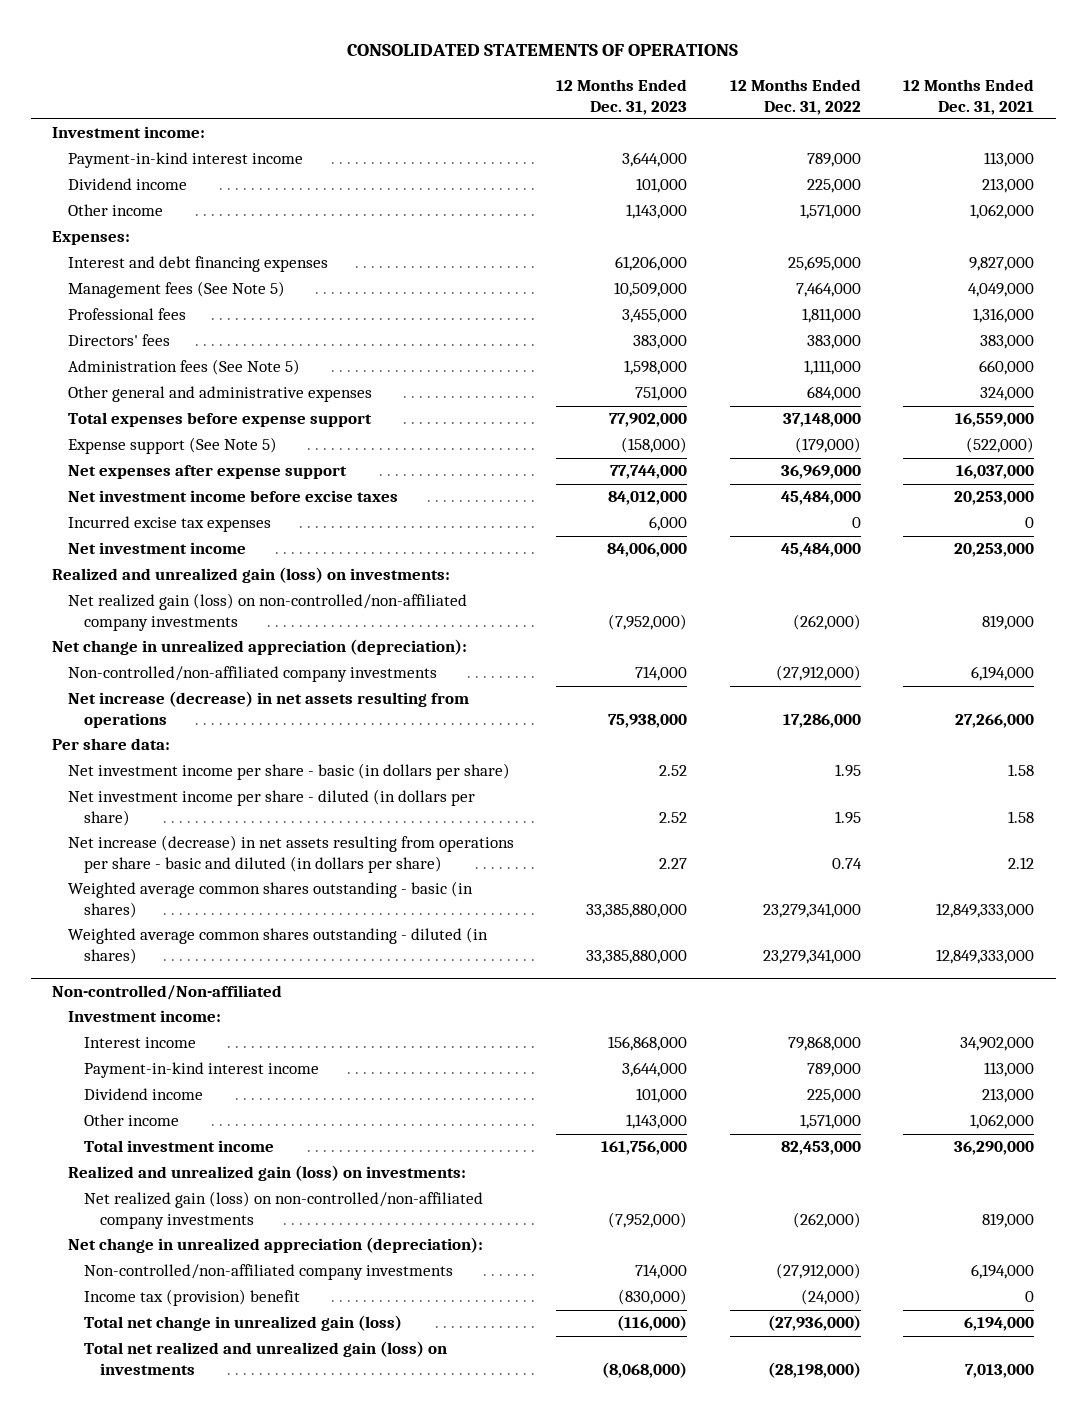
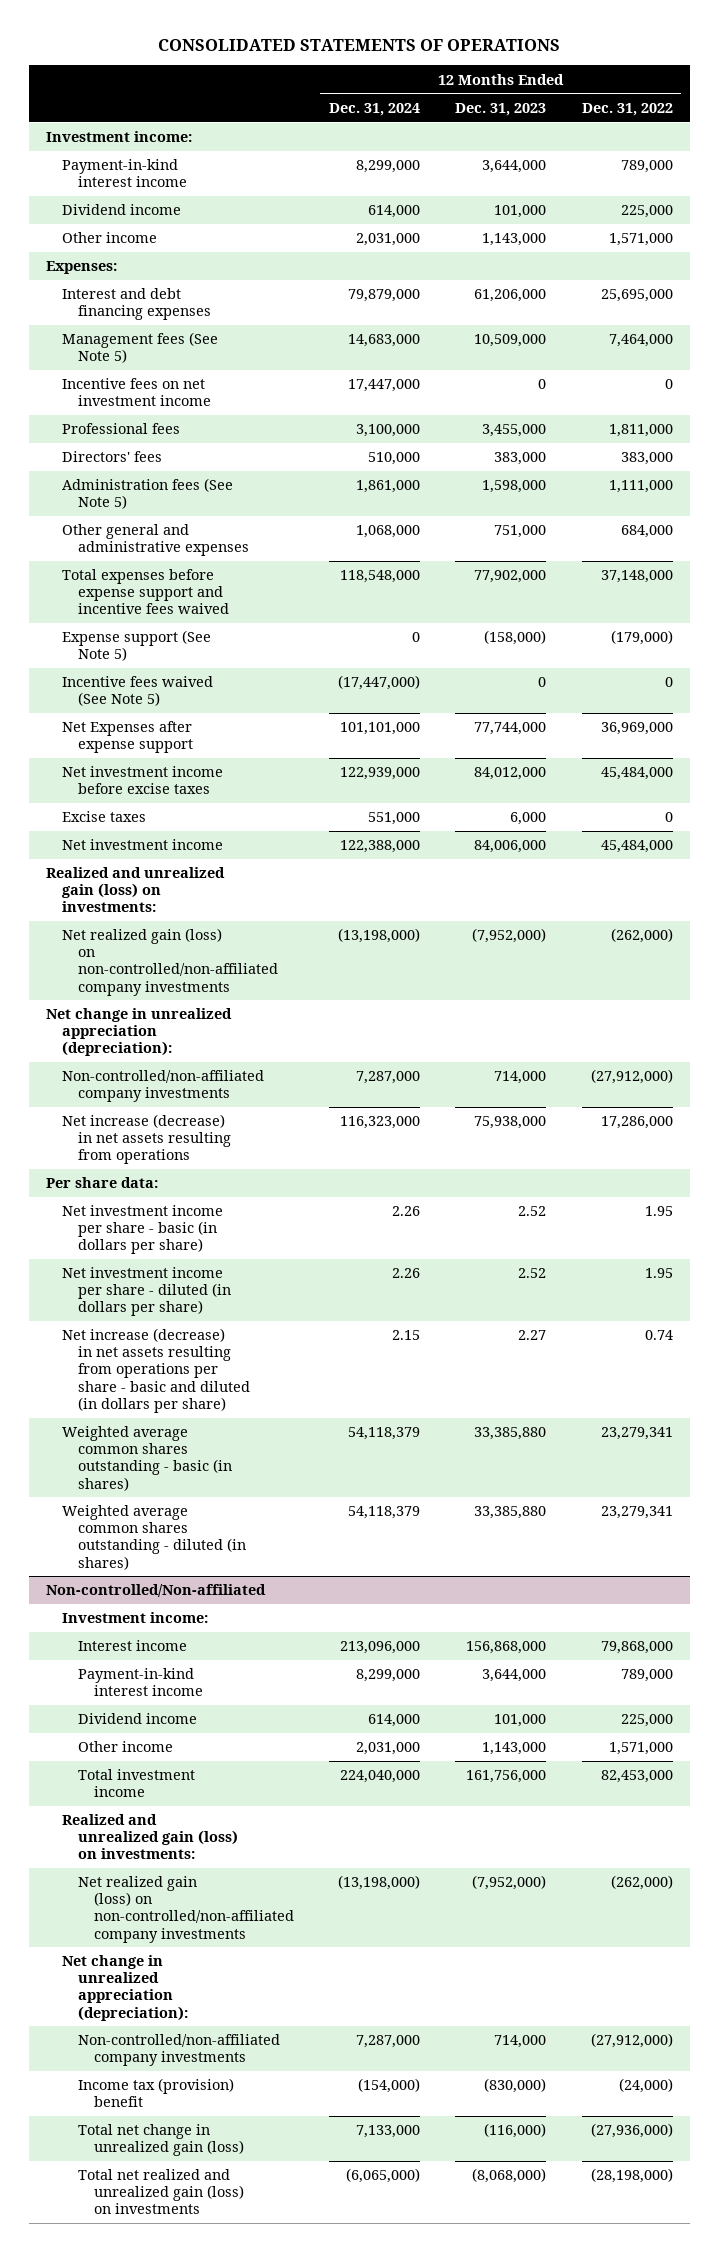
[903,79,1035,115] 12 Months Ended Dec. 31, 2021 -> none
none -> [329,102,421,116] Dec. 31, 2024
none -> [62,378,212,407] Incentive fees on net investment income
[67,412,372,428] Total expenses before expense support -> [62,569,230,615] Total expenses before expense support and incentive fees waived
none -> [62,676,214,707] Incentive fees waived (See Note 5)
[67,465,347,480] Net expenses after expense support -> [62,721,194,754] Net Expenses after expense support
[67,516,271,533] Incurred excise tax expenses -> [62,811,147,823] Excise taxes
[586,903,688,918] 33,385,880,000 -> [474,1427,547,1441] 33,385,880
[762,902,861,918] 23,279,341,000 -> [600,1427,673,1441] 23,279,341
[586,949,688,964] 33,385,880,000 -> [474,1506,547,1520] 33,385,880
[762,948,861,964] 23,279,341,000 -> [600,1506,673,1520] 23,279,341

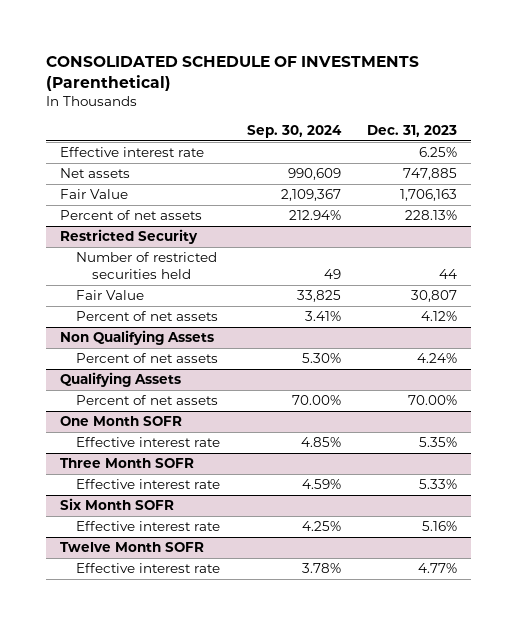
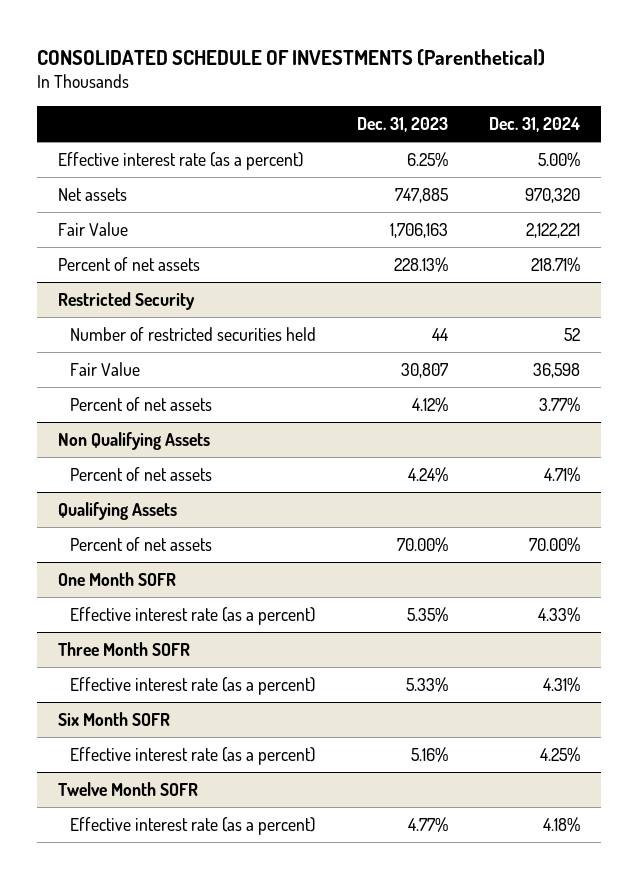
[246,125,342,139] Sep. 30, 2024 -> none
none -> [489,117,581,133] Dec. 31, 2024
[59,147,204,158] Effective interest rate -> [57,151,303,170] Effective interest rate (as a percent)
[75,437,220,448] Effective interest rate -> [70,606,316,625] Effective interest rate (as a percent)
[75,479,220,490] Effective interest rate -> [70,676,316,695] Effective interest rate (as a percent)
[75,521,220,532] Effective interest rate -> [70,746,316,765] Effective interest rate (as a percent)
[75,563,220,574] Effective interest rate -> [70,816,316,835] Effective interest rate (as a percent)

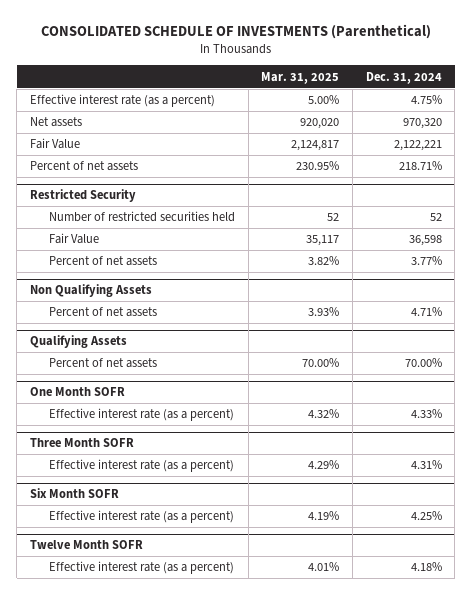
[357,117,449,133] Dec. 31, 2023 -> none
none -> [261,71,340,84] Mar. 31, 2025
[538,151,581,167] 5.00% -> [410,95,442,105] 4.75%

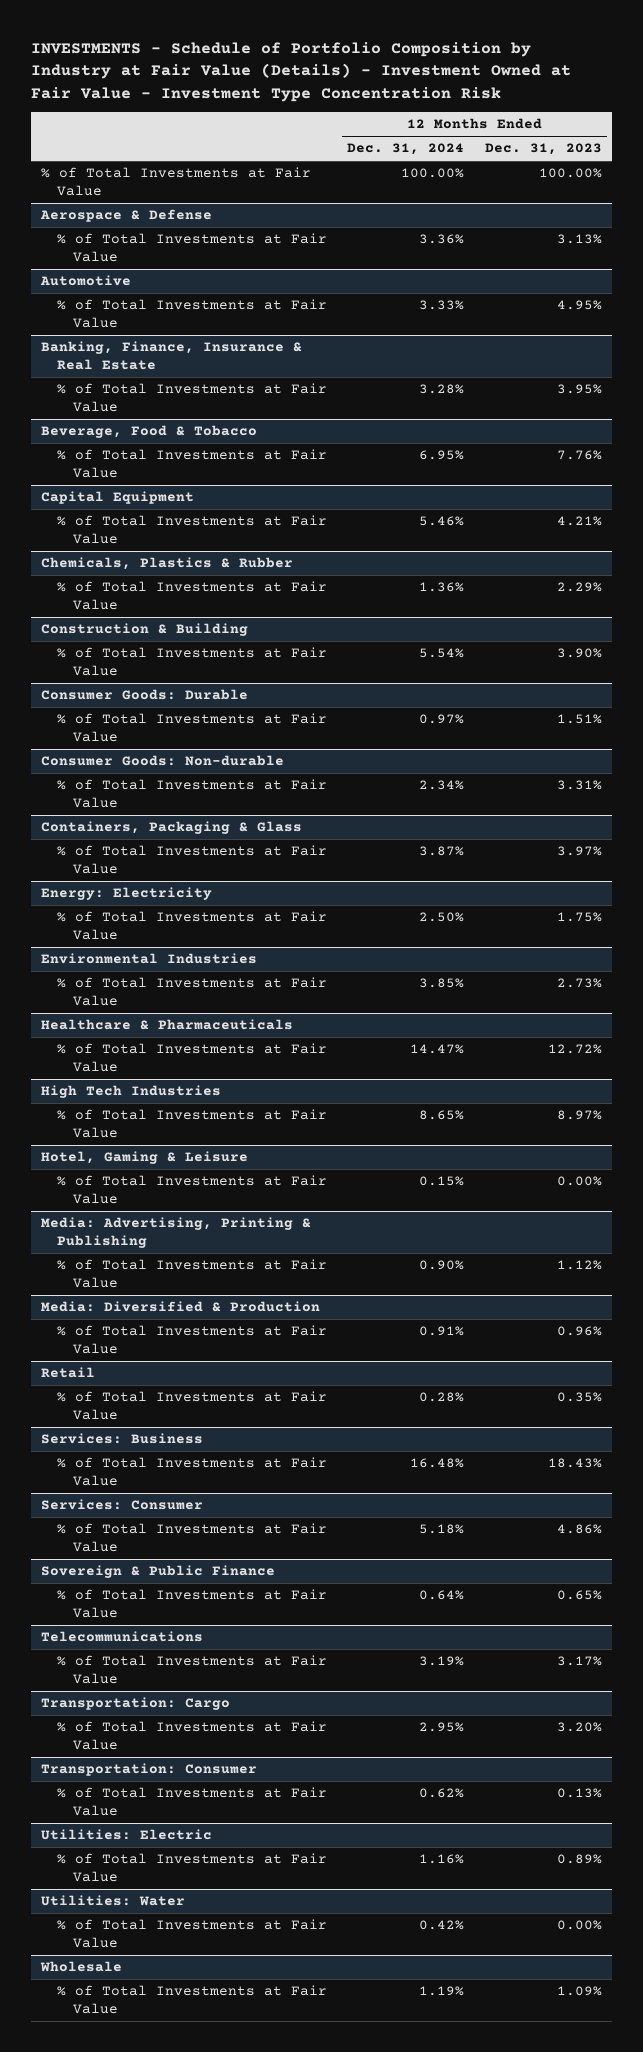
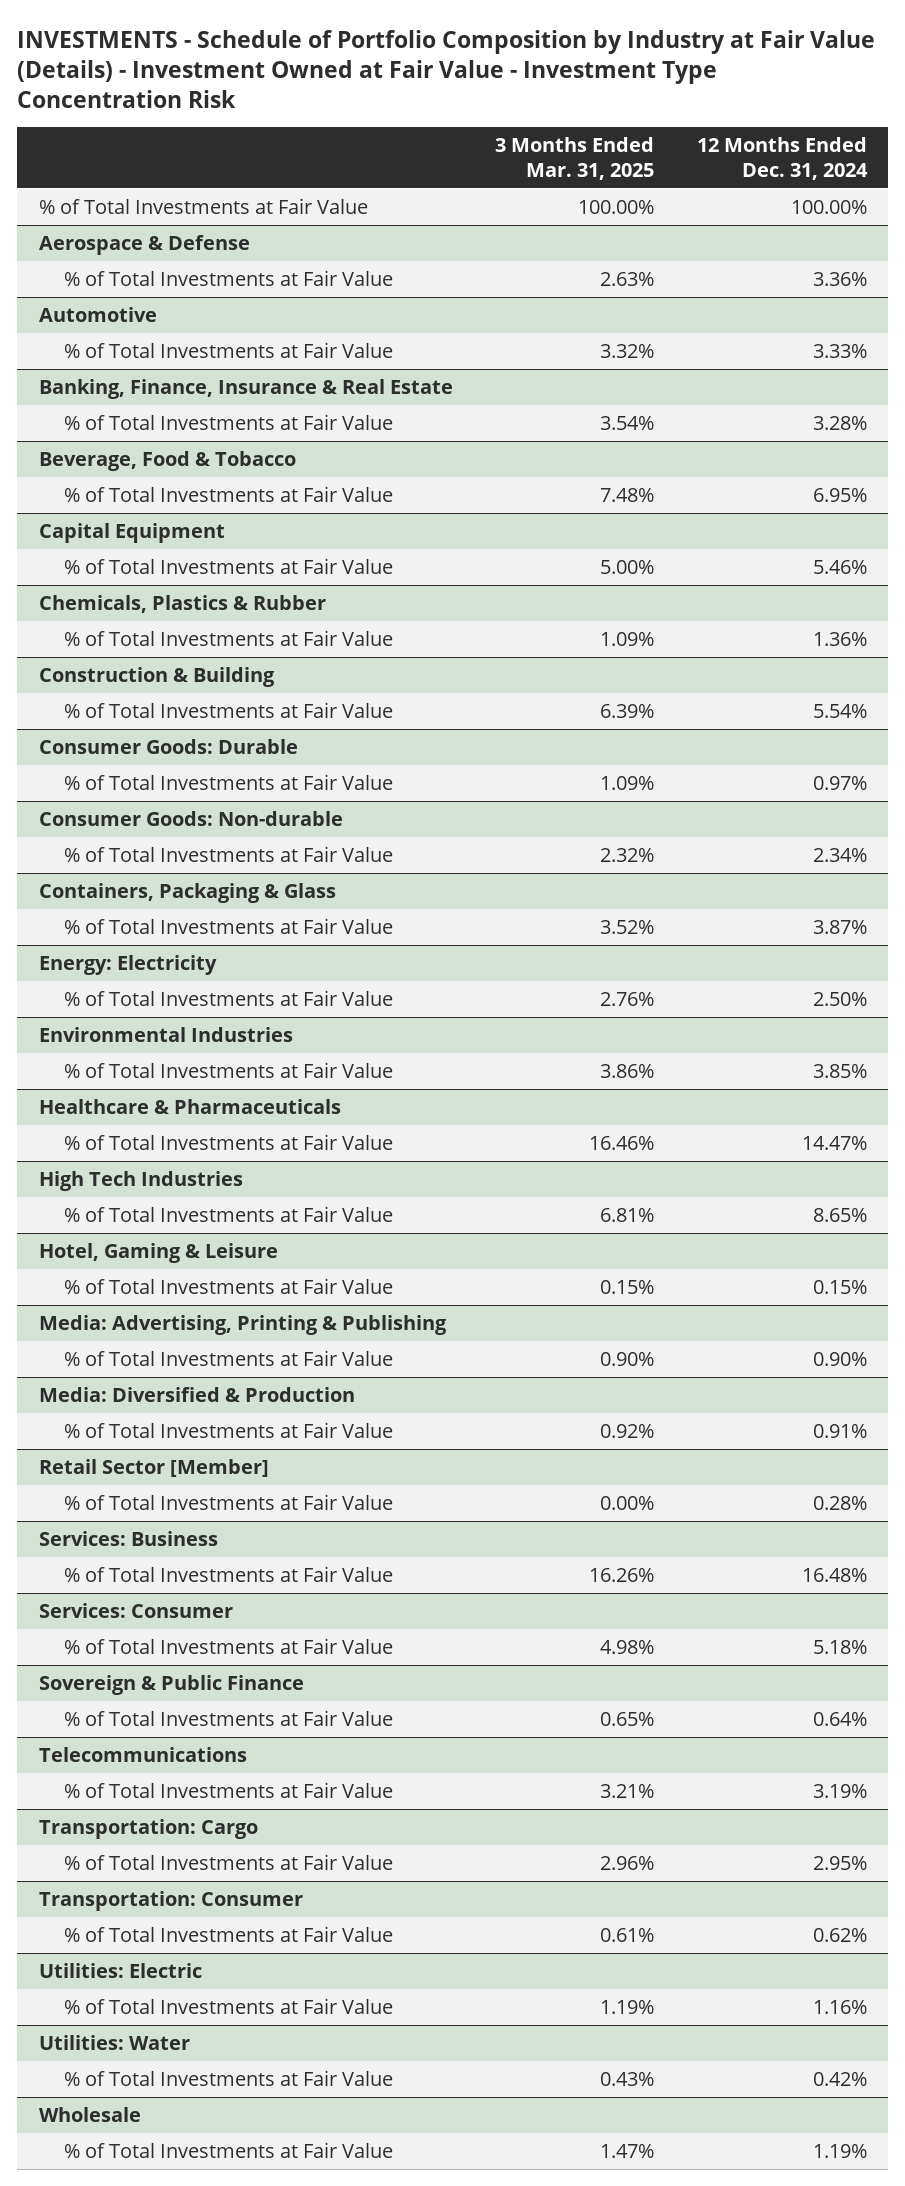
[484,143,602,156] Dec. 31, 2023 -> none
none -> [495,137,655,180] 3 Months Ended Mar. 31, 2025
[40,1367,95,1379] Retail -> [38,1458,269,1477] Retail Sector [Member]

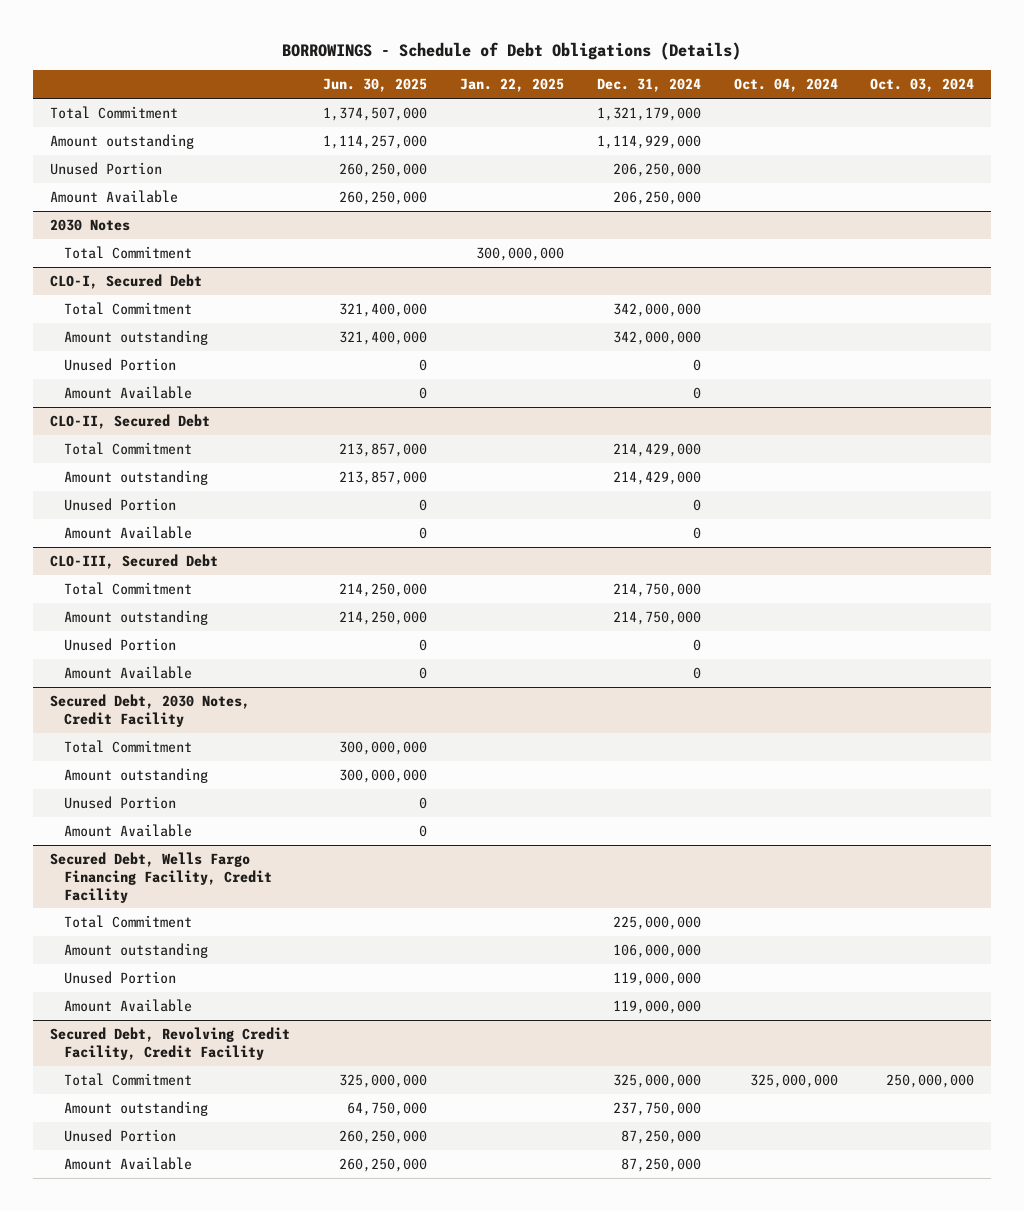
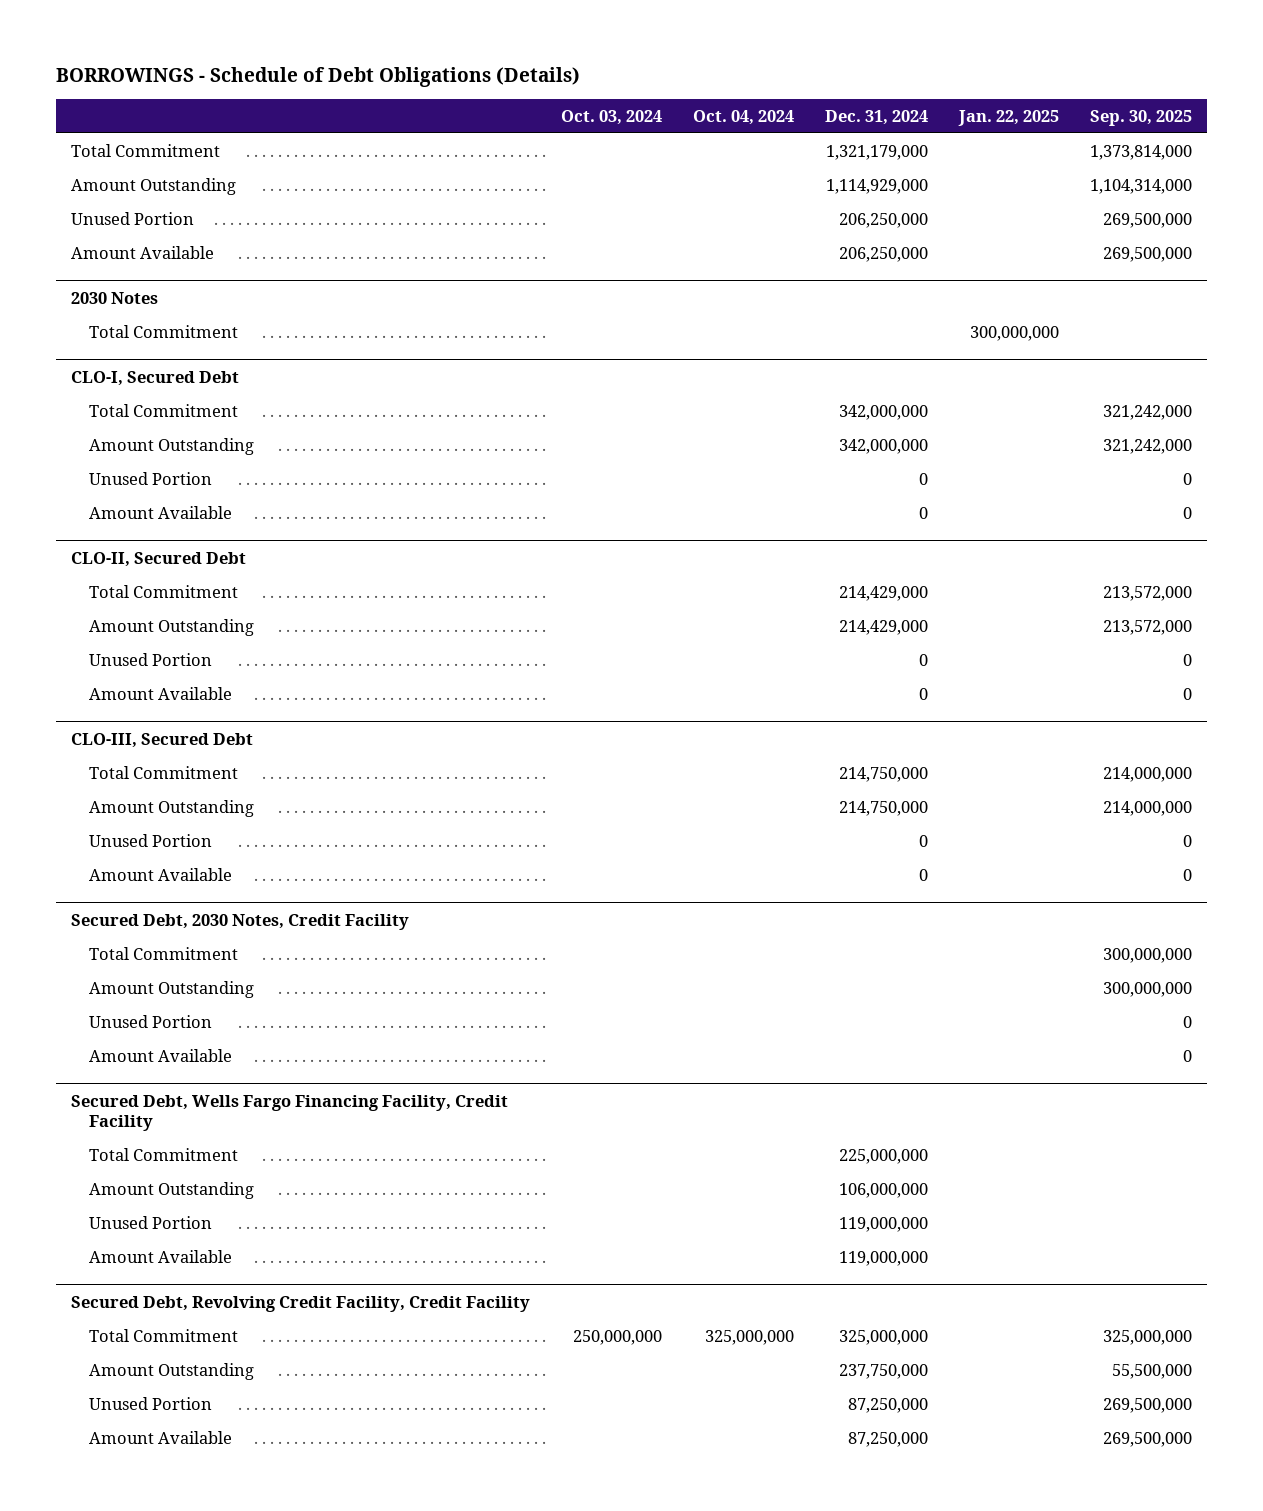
[322,78,427,93] Jun. 30, 2025 -> none
none -> [1089,109,1192,126] Sep. 30, 2025
[49,134,194,150] Amount outstanding -> [71,178,237,196] Amount Outstanding
[64,330,209,346] Amount outstanding -> [88,438,254,456] Amount Outstanding
[64,470,209,486] Amount outstanding -> [88,619,254,637] Amount Outstanding
[64,610,209,626] Amount outstanding -> [88,800,254,818] Amount Outstanding
[64,768,209,784] Amount outstanding -> [88,981,254,999] Amount Outstanding
[64,943,209,959] Amount outstanding -> [88,1182,254,1200] Amount Outstanding
[64,1101,209,1117] Amount outstanding -> [88,1363,254,1381] Amount Outstanding

